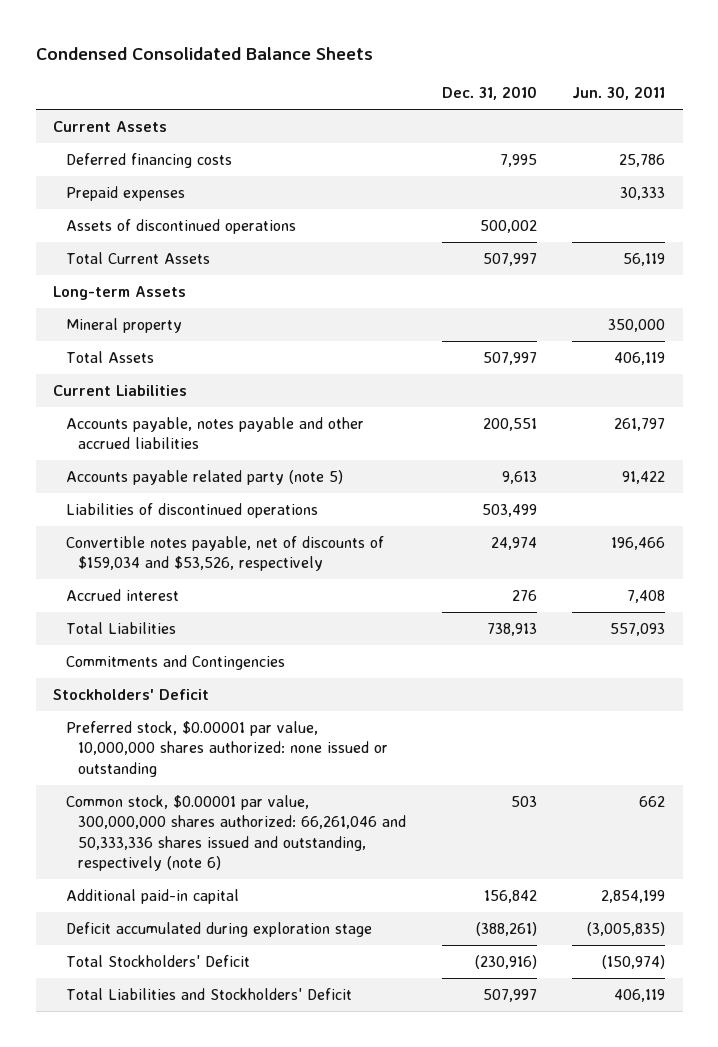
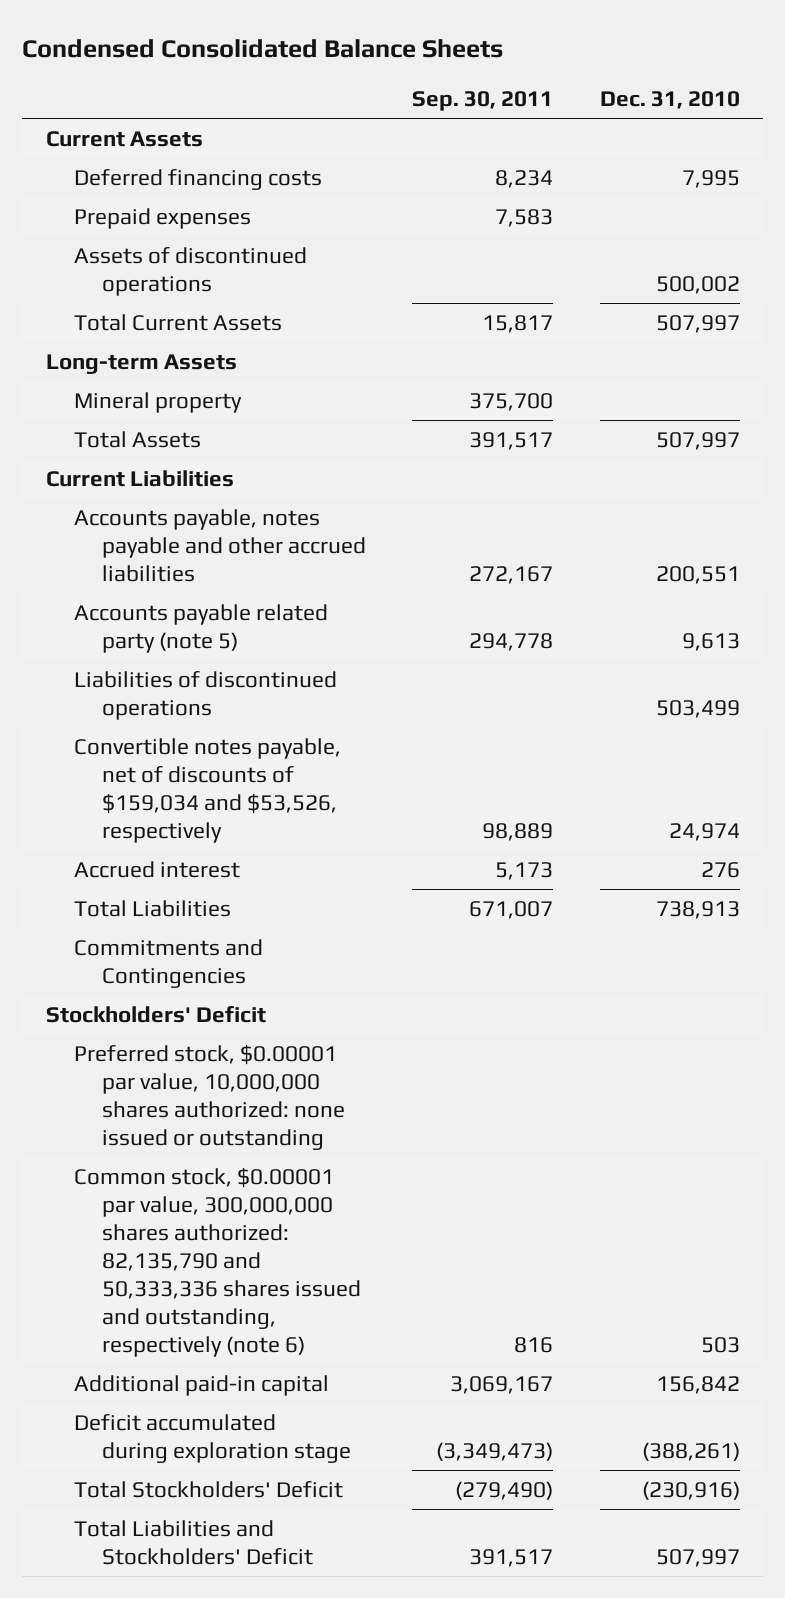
[572,86,666,101] Jun. 30, 2011 -> none
none -> [412,90,554,111] Sep. 30, 2011
[65,794,407,872] Common stock, $0.00001 par value, 300,000,000 shares authorized: 66,261,046 and 50,333,336 shares issued and outstanding, respectively (note 6) -> [73,1167,361,1357] Common stock, $0.00001 par value, 300,000,000 shares authorized: 82,135,790 and 50,333,336 shares issued and outstanding, respectively (note 6)

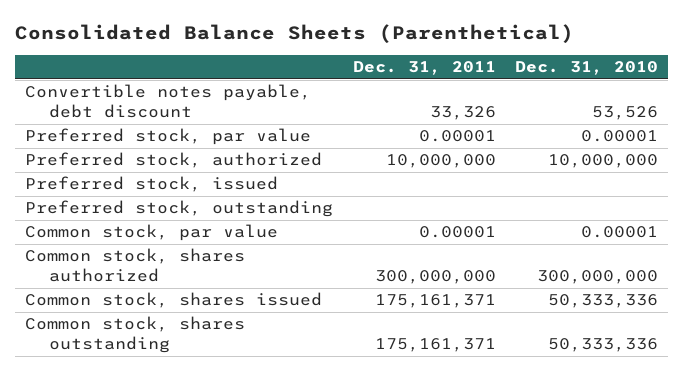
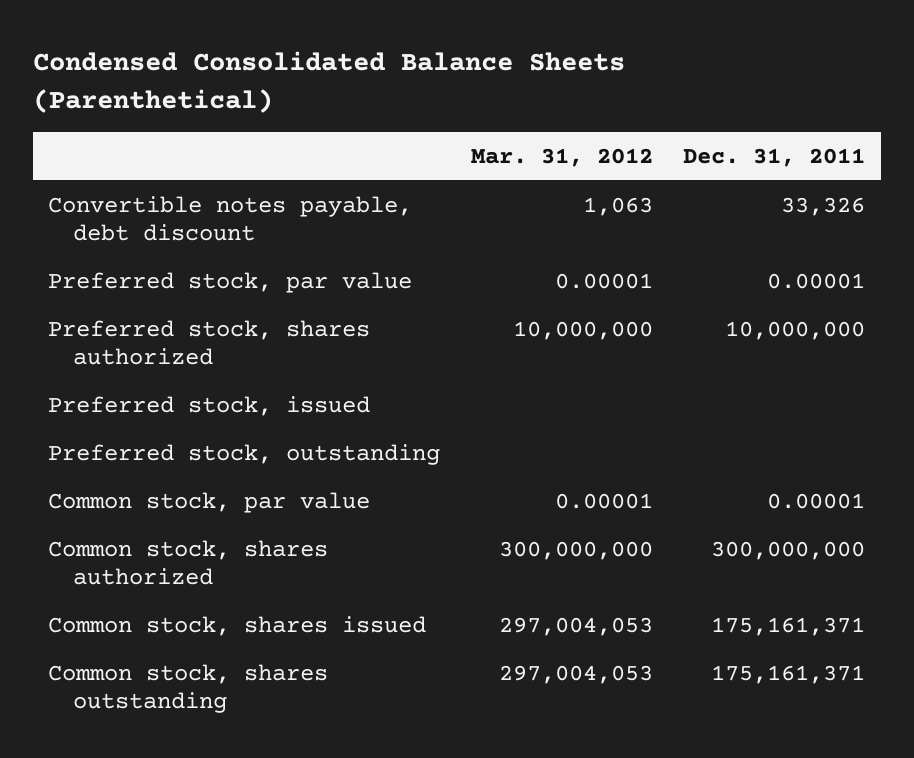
[15,24,575,44] Consolidated Balance Sheets (Parenthetical) -> [32,51,625,113] Condensed Consolidated Balance Sheets (Parenthetical)
[515,61,659,76] Dec. 31, 2010 -> none
none -> [470,147,653,167] Mar. 31, 2012
[25,152,323,169] Preferred stock, authorized -> [48,319,371,366] Preferred stock, shares authorized

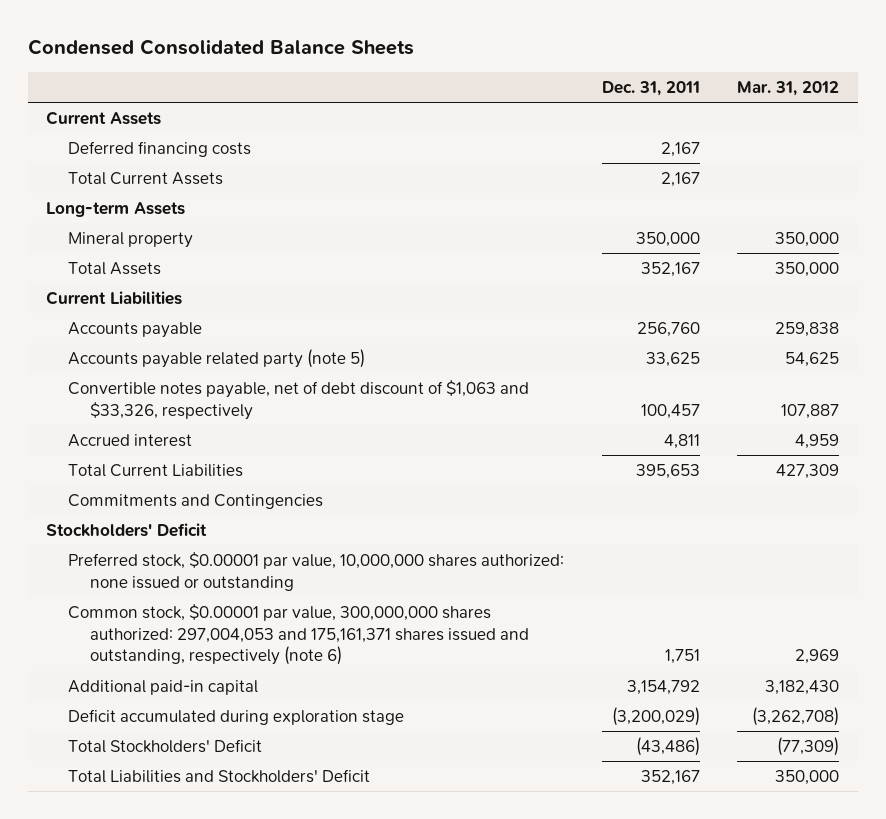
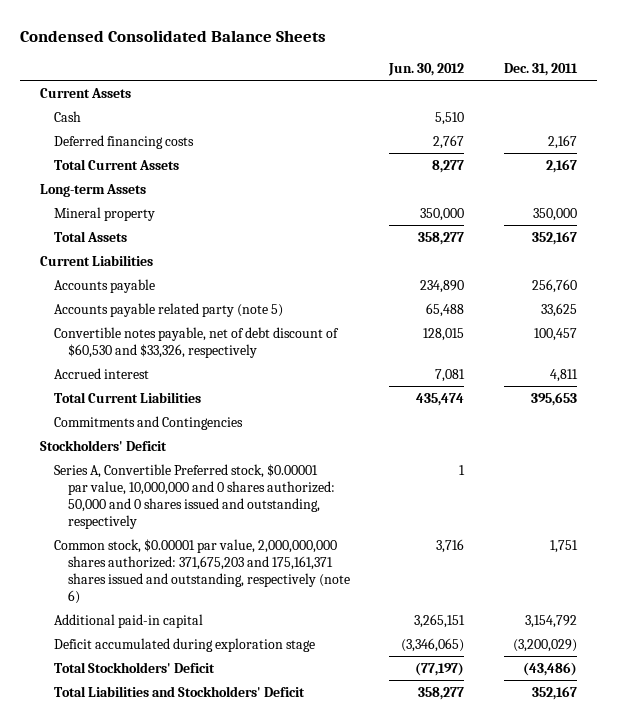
[737,80,840,96] Mar. 31, 2012 -> none
none -> [388,63,465,77] Jun. 30, 2012
none -> [53,110,81,122] Cash
[68,380,530,420] Convertible notes payable, net of debt discount of $1,063 and $33,326, respectively -> [53,326,339,358] Convertible notes payable, net of debt discount of $60,530 and $33,326, respectively
[68,552,565,591] Preferred stock, $0.00001 par value, 10,000,000 shares authorized: none issued or outstanding -> [53,463,335,530] Series A, Convertible Preferred stock, $0.00001 par value, 10,000,000 and 0 shares authorized: 50,000 and 0 shares issued and outstanding, respectively
[68,604,530,666] Common stock, $0.00001 par value, 300,000,000 shares authorized: 297,004,053 and 175,161,371 shares issued and outstanding, respectively (note 6) -> [53,538,350,605] Common stock, $0.00001 par value, 2,000,000,000 shares authorized: 371,675,203 and 175,161,371 shares issued and outstanding, respectively (note 6)

